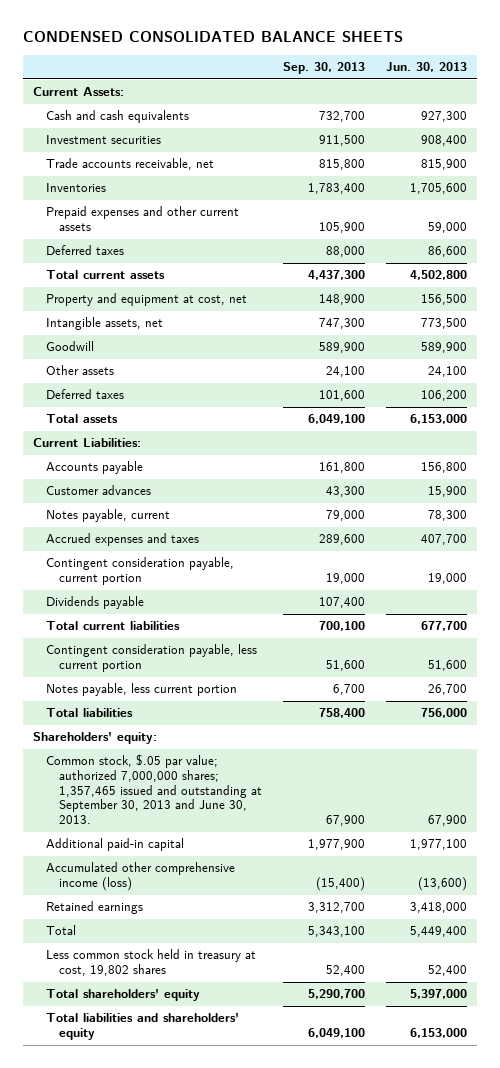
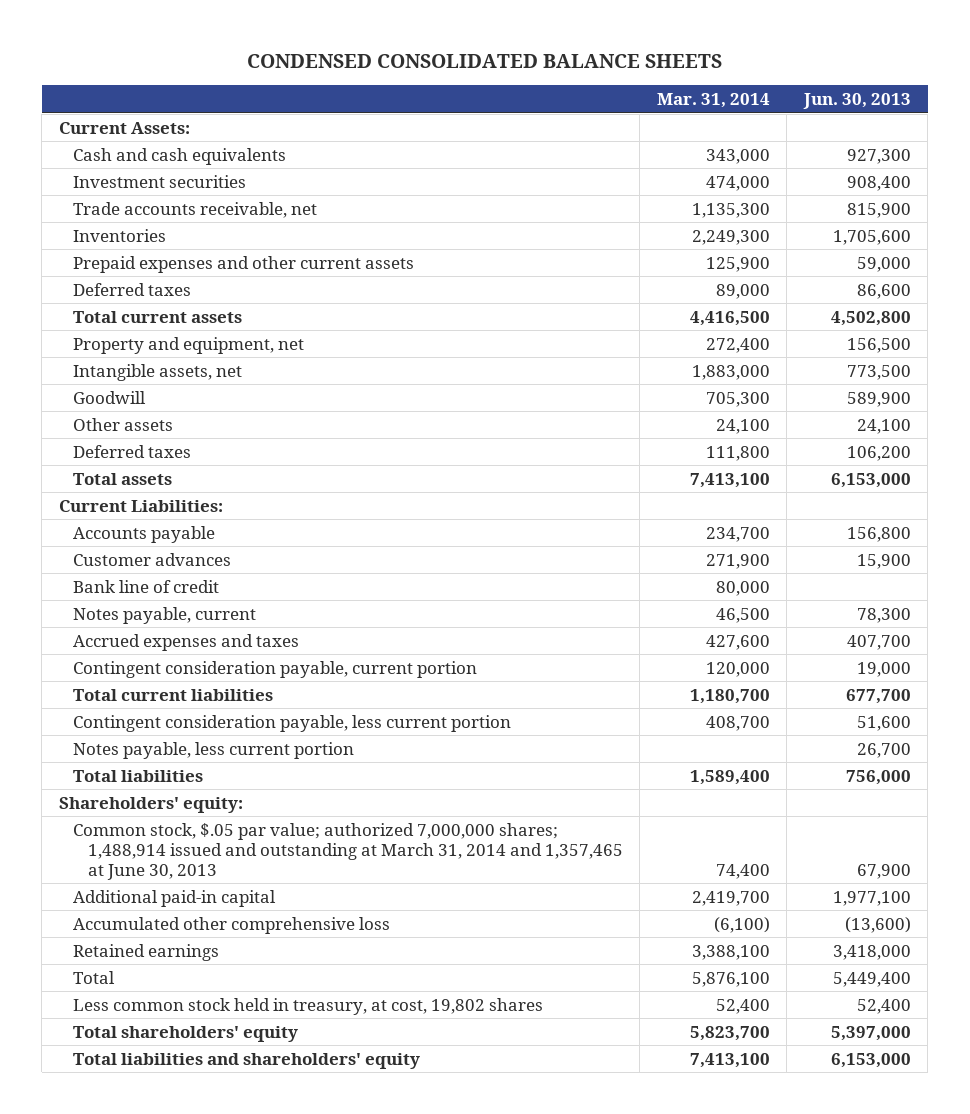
[283,62,366,75] Sep. 30, 2013 -> none
none -> [656,92,770,108] Mar. 31, 2014
[46,293,248,307] Property and equipment at cost, net -> [73,336,305,354] Property and equipment, net
none -> [73,579,220,593] Bank line of credit
[46,596,145,610] Dividends payable -> none
[46,754,263,825] Common stock, $.05 par value; authorized 7,000,000 shares; 1,357,465 issued and outstanding at September 30, 2013 and June 30, 2013. -> [73,822,623,880] Common stock, $.05 par value; authorized 7,000,000 shares; 1,488,914 issued and outstanding at March 31, 2014 and 1,357,465 at June 30, 2013
[46,862,236,891] Accumulated other comprehensive income (loss) -> [73,916,391,934] Accumulated other comprehensive loss
[46,949,257,976] Less common stock held in treasury at cost, 19,802 shares -> [73,997,544,1015] Less common stock held in treasury, at cost, 19,802 shares

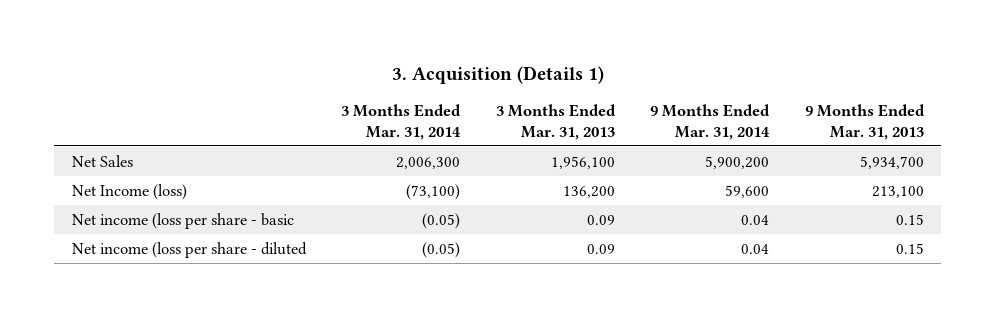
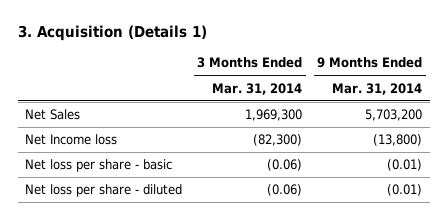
[495,104,616,140] 3 Months Ended Mar. 31, 2013 -> none
[804,104,925,140] 9 Months Ended Mar. 31, 2013 -> none
[396,156,461,169] 2,006,300 -> [245,109,303,122] 1,969,300
[705,155,770,169] 5,900,200 -> [365,109,423,122] 5,703,200
[71,183,187,200] Net Income (loss) -> [25,134,118,146] Net Income loss
[406,183,461,200] (73,100) -> [253,134,303,147] (82,300)
[725,184,770,198] 59,600 -> [373,134,423,147] (13,800)
[71,212,294,229] Net income (loss per share - basic -> [25,159,173,173] Net loss per share - basic
[422,212,461,229] (0.05) -> [267,159,303,172] (0.06)
[741,214,770,225] 0.04 -> [387,159,423,172] (0.01)
[71,241,307,258] Net income (loss per share - diluted -> [25,184,183,198] Net loss per share - diluted
[422,241,461,258] (0.05) -> [267,184,303,197] (0.06)
[741,243,770,254] 0.04 -> [387,184,423,197] (0.01)

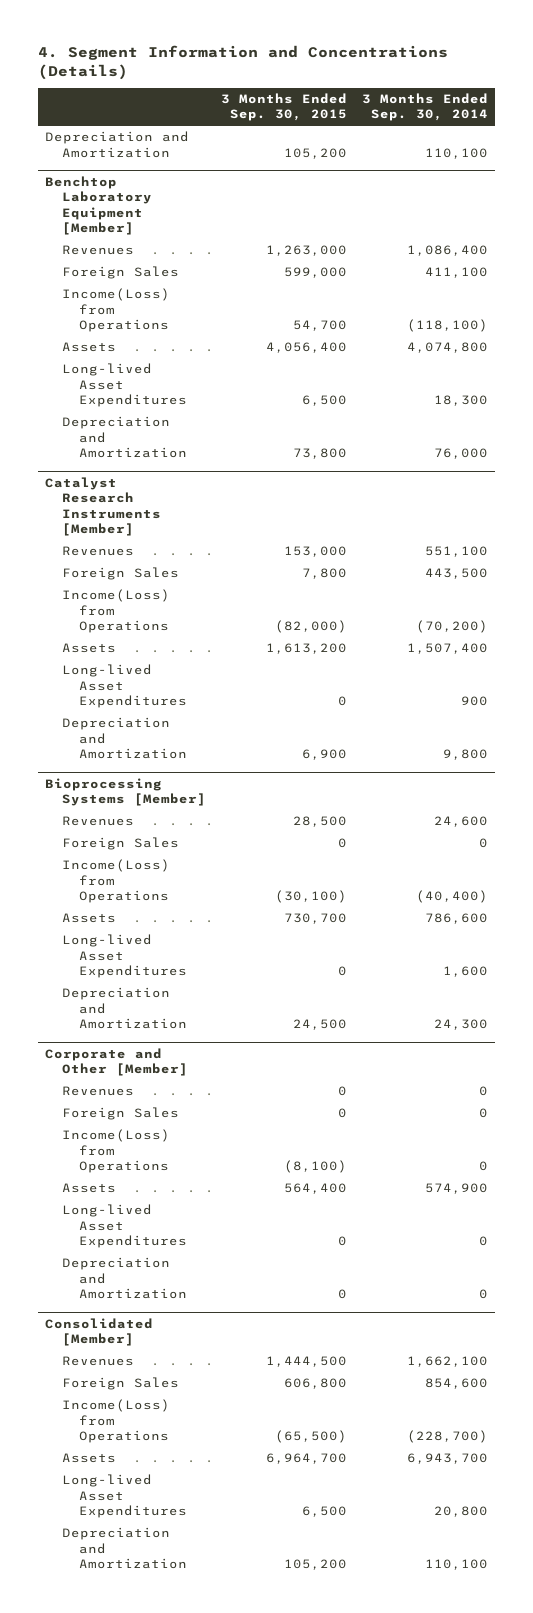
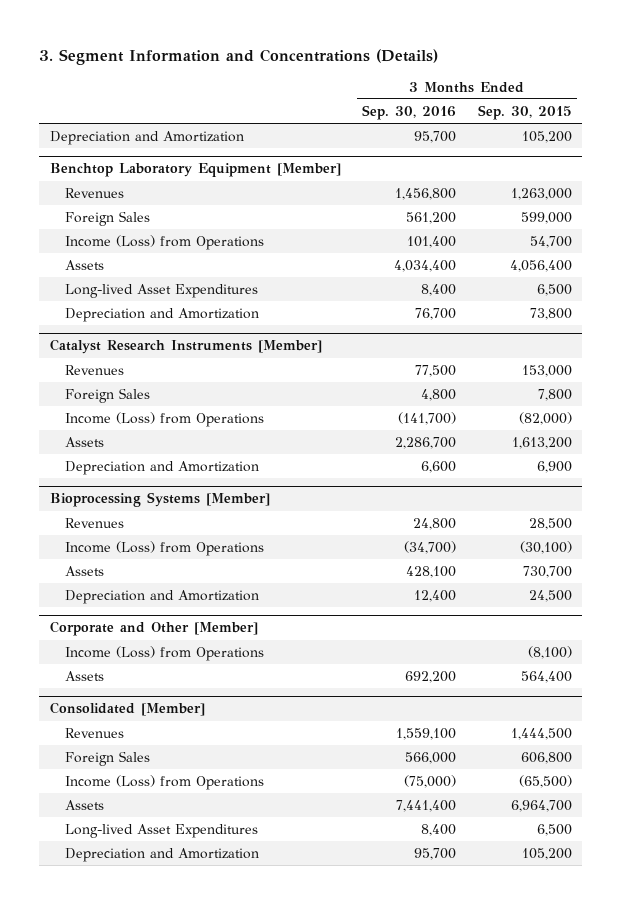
[37,44,448,80] 4. Segment Information and Concentrations (Details) -> [39,48,439,65] 3. Segment Information and Concentrations (Details)
[361,92,488,122] 3 Months Ended Sep. 30, 2014 -> none
none -> [362,104,457,120] Sep. 30, 2016
[62,288,171,333] Income(Loss) from Operations -> [65,234,265,250] Income (Loss) from Operations
[62,589,171,634] Income(Loss) from Operations -> [65,411,265,427] Income (Loss) from Operations
[62,664,188,709] Long-lived Asset Expenditures -> none
[62,837,180,851] Foreign Sales -> none
[62,859,171,904] Income(Loss) from Operations -> [65,540,265,556] Income (Loss) from Operations
[62,934,188,979] Long-lived Asset Expenditures -> none
[62,1086,135,1097] Revenues -> none
[62,1107,180,1121] Foreign Sales -> none
[62,1129,171,1174] Income(Loss) from Operations -> [65,645,265,661] Income (Loss) from Operations
[62,1204,188,1249] Long-lived Asset Expenditures -> none
[62,1257,188,1300] Depreciation and Amortization -> none
[62,1399,171,1444] Income(Loss) from Operations -> [65,774,265,790] Income (Loss) from Operations

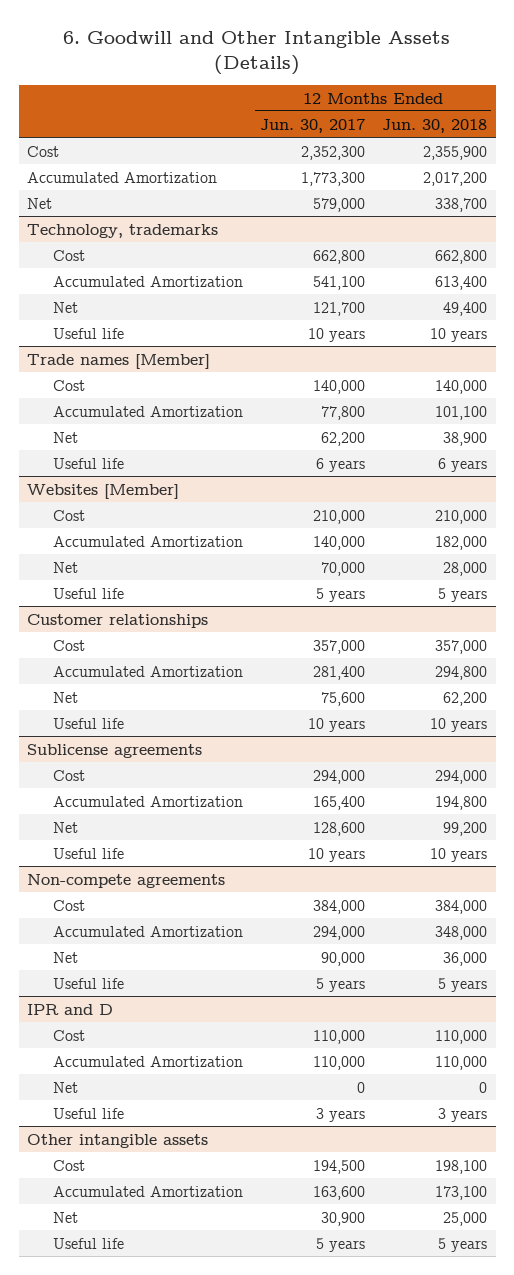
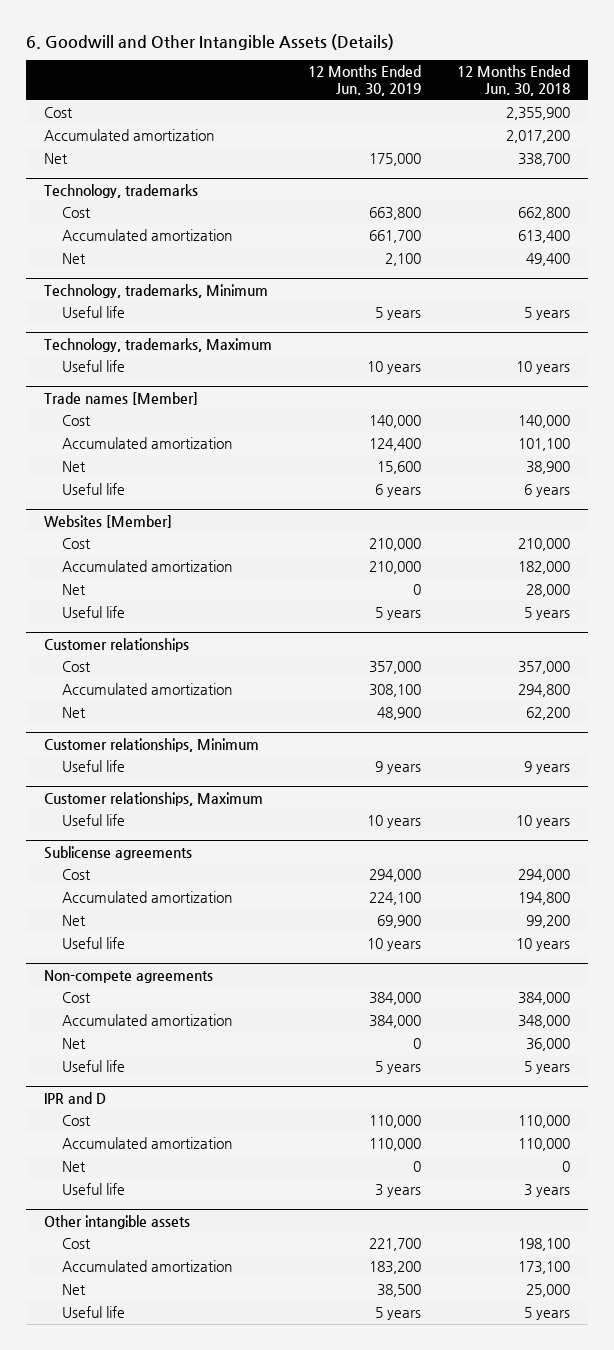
[259,118,365,133] Jun. 30, 2017 -> none
none -> [308,65,422,97] 12 Months Ended Jun. 30, 2019
[27,171,218,183] Accumulated Amortization -> [43,128,214,141] Accumulated amortization
[52,275,243,287] Accumulated Amortization -> [62,228,233,241] Accumulated amortization
none -> [43,283,268,298] Technology, trademarks, Minimum
none -> [62,305,126,318] Useful life
none -> [43,337,272,352] Technology, trademarks, Maximum
[52,405,243,417] Accumulated Amortization -> [62,436,233,449] Accumulated amortization
[52,535,243,547] Accumulated Amortization -> [62,559,233,572] Accumulated amortization
[52,665,243,677] Accumulated Amortization -> [62,682,233,695] Accumulated amortization
none -> [43,737,259,752] Customer relationships, Minimum
none -> [62,759,126,772] Useful life
none -> [43,791,263,806] Customer relationships, Maximum
[52,795,243,807] Accumulated Amortization -> [62,890,233,903] Accumulated amortization
[52,925,243,937] Accumulated Amortization -> [62,1013,233,1026] Accumulated amortization
[52,1055,243,1067] Accumulated Amortization -> [62,1136,233,1149] Accumulated amortization
[52,1185,243,1197] Accumulated Amortization -> [62,1259,233,1272] Accumulated amortization

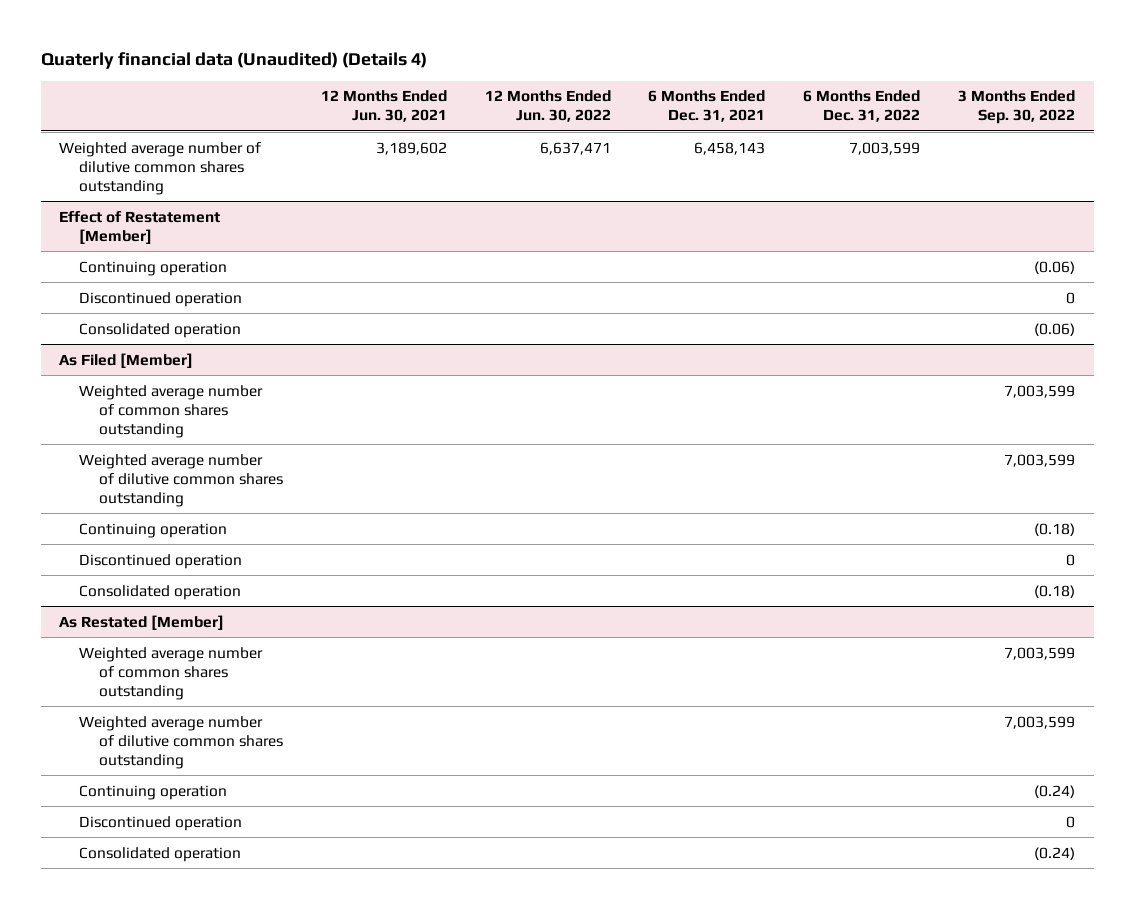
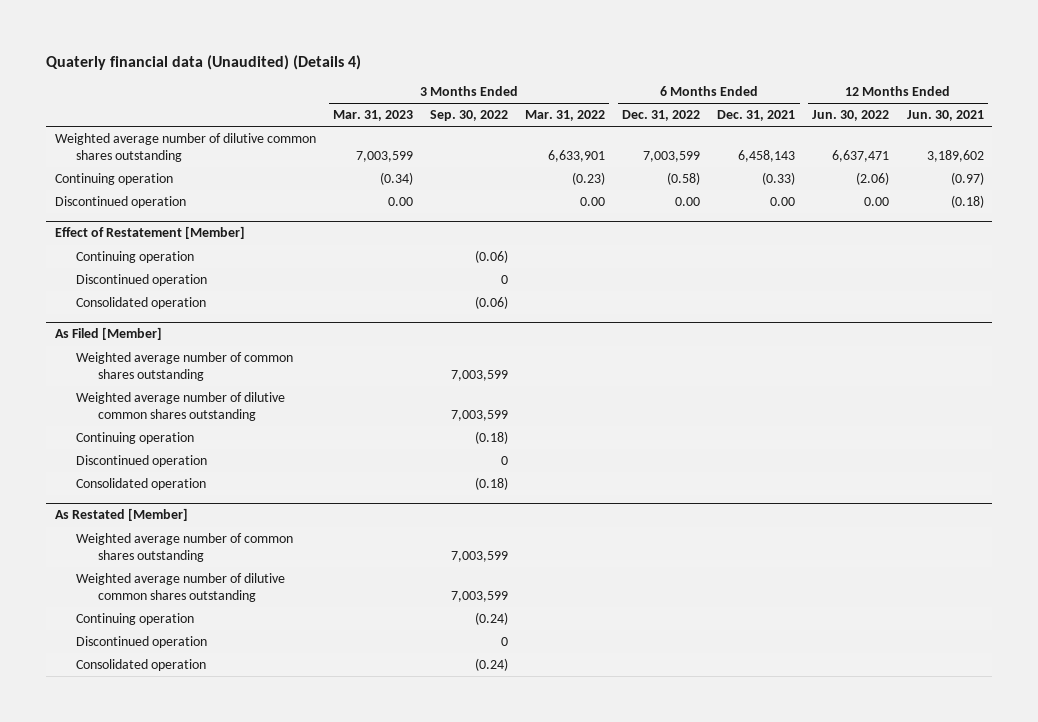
none -> [332,110,413,122] Mar. 31, 2023
none -> [525,110,606,122] Mar. 31, 2022
none -> [54,172,173,185] Continuing operation
none -> [54,195,186,208] Discontinued operation

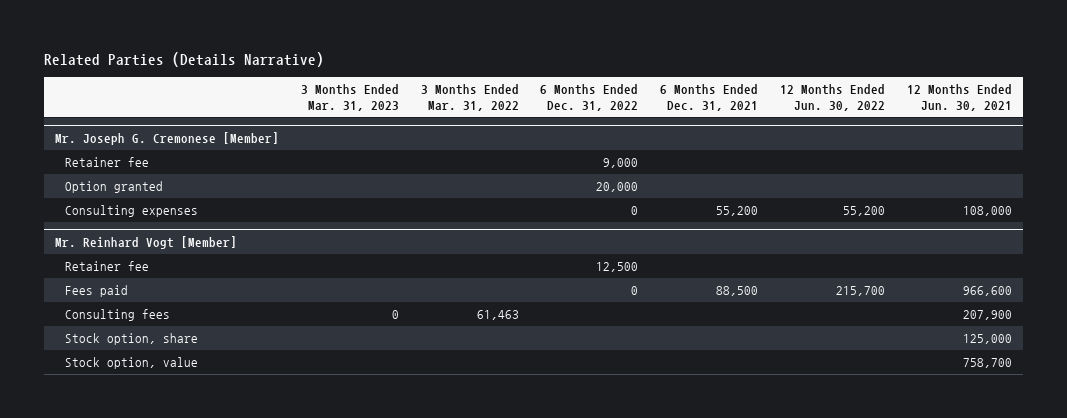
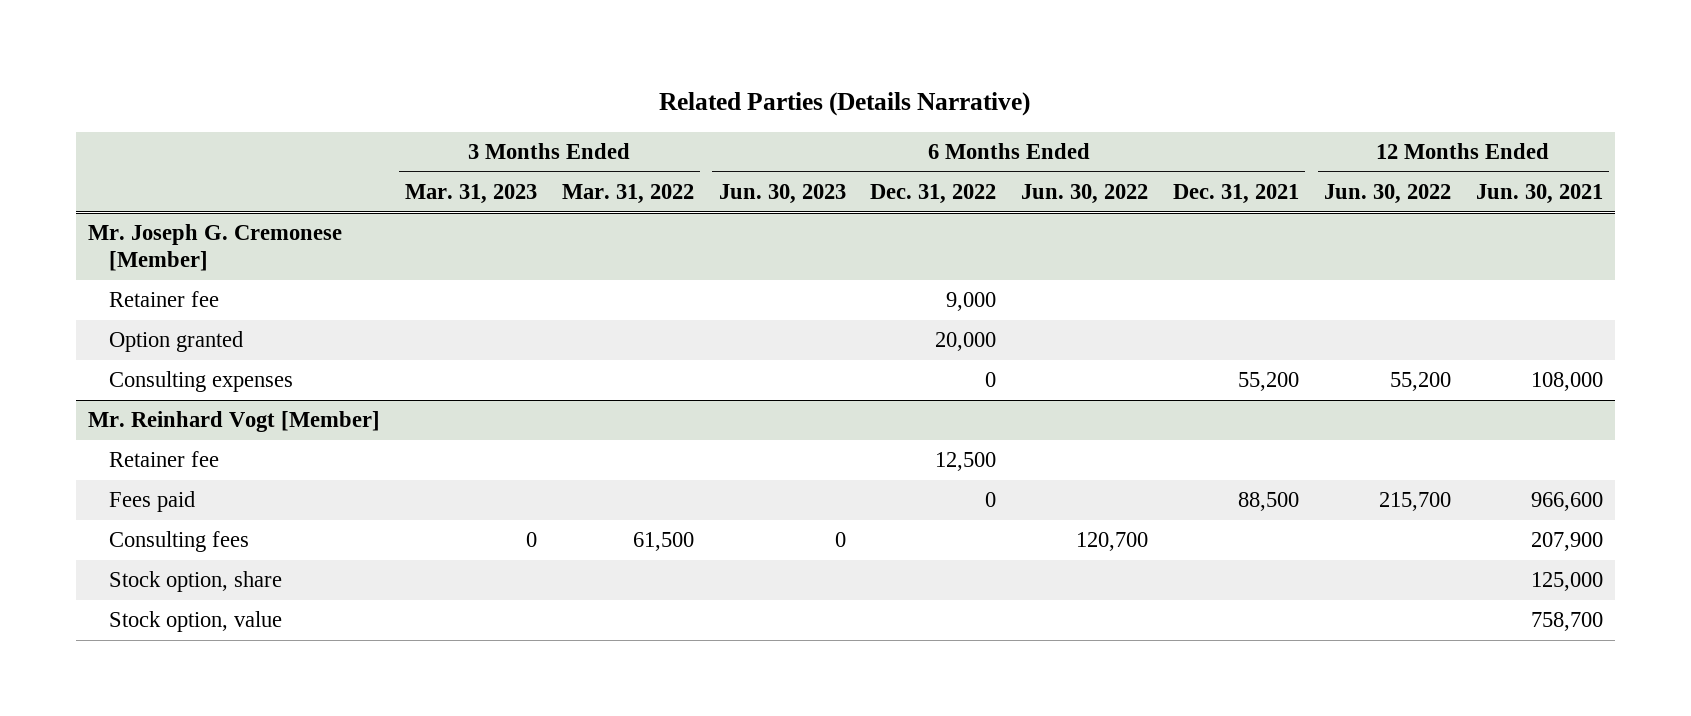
none -> [718,184,846,205] Jun. 30, 2023
none -> [1021,184,1149,205] Jun. 30, 2022
[476,309,519,320] 61,463 -> [632,532,694,552] 61,500

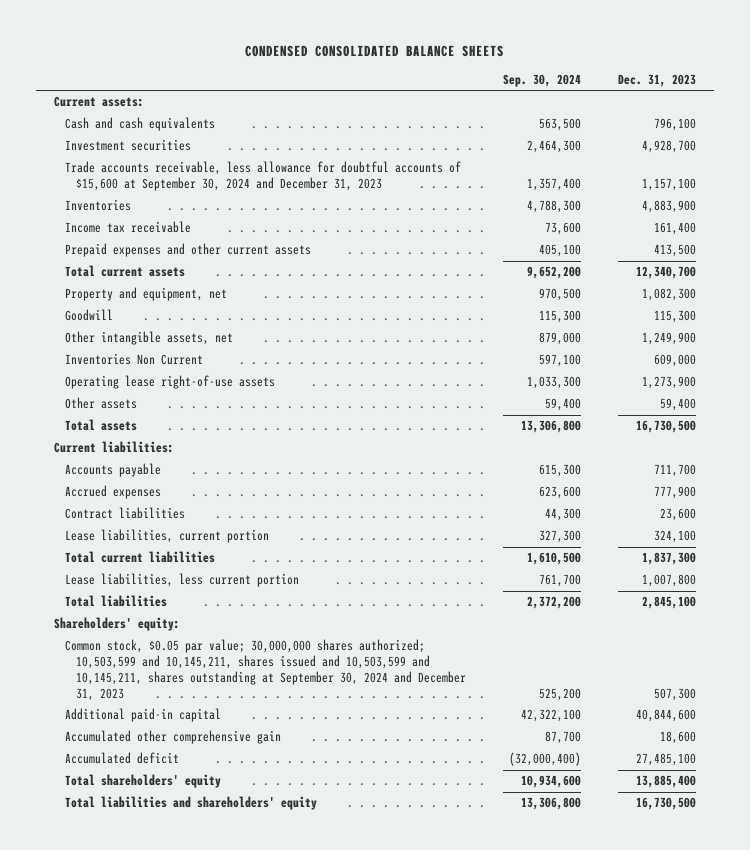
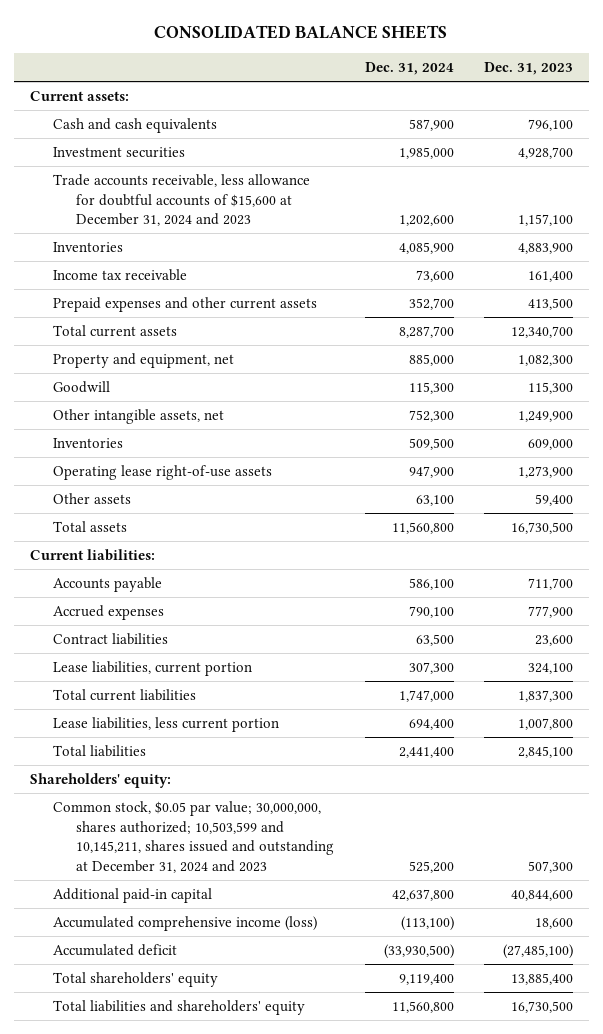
[244,44,504,57] CONDENSED CONSOLIDATED BALANCE SHEETS -> [154,24,448,39] CONSOLIDATED BALANCE SHEETS
[502,73,581,87] Sep. 30, 2024 -> none
none -> [364,61,454,75] Dec. 31, 2024
[65,161,462,192] Trade accounts receivable, less allowance for doubtful accounts of $15,600 at September 30, 2024 and December 31, 2023 -> [52,173,310,227] Trade accounts receivable, less allowance for doubtful accounts of $15,600 at December 31, 2024 and 2023
[65,353,204,366] Inventories Non Current -> none
none -> [52,437,123,448] Inventories
[65,639,467,702] Common stock, $0.05 par value; 30,000,000 shares authorized; 10,503,599 and 10,145,211, shares issued and 10,503,599 and 10,145,211, shares outstanding at September 30, 2024 and December 31, 2023 -> [52,800,334,873] Common stock, $0.05 par value; 30,000,000, shares authorized; 10,503,599 and 10,145,211, shares issued and outstanding at December 31, 2024 and 2023
[65,730,282,745] Accumulated other comprehensive gain -> [52,915,317,931] Accumulated comprehensive income (loss)
[635,753,696,767] 27,485,100 -> [503,943,574,959] (27,485,100)

